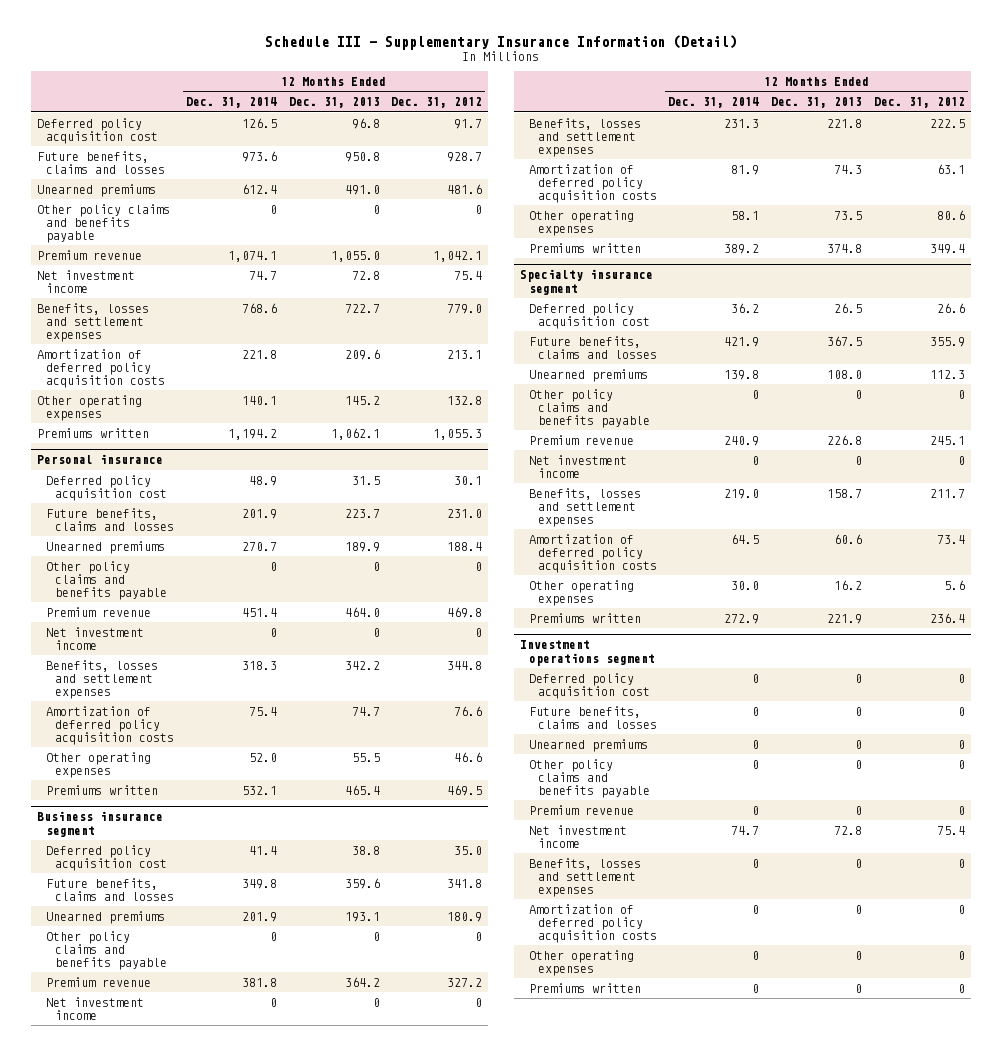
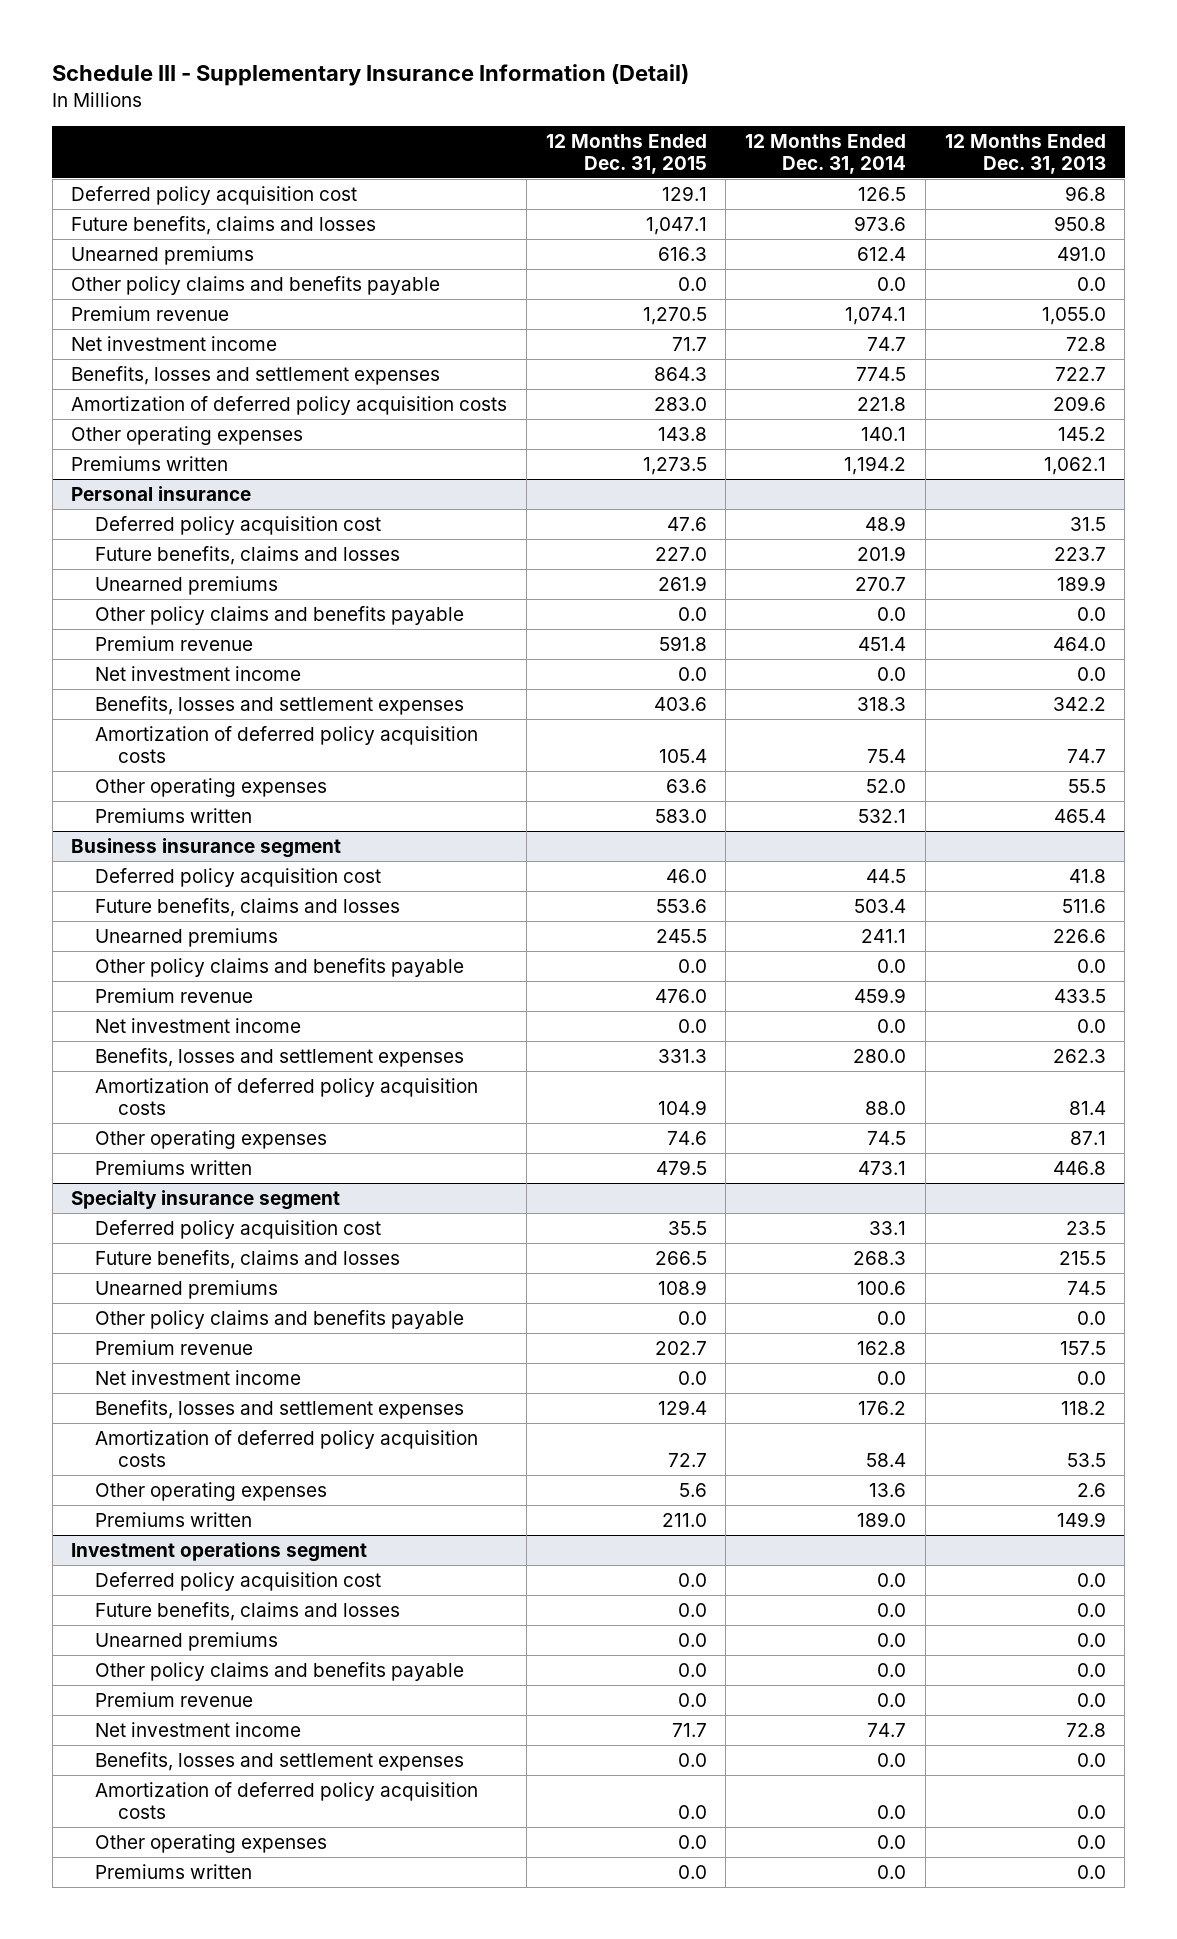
[391,97,483,109] Dec. 31, 2012 -> none
none -> [545,133,707,174] 12 Months Ended Dec. 31, 2015
[269,204,277,214] 0 -> [877,276,907,291] 0.0
[372,204,380,214] 0 -> [1076,276,1106,291] 0.0
[241,302,277,313] 768.6 -> [856,366,907,381] 774.5
[269,561,277,571] 0 -> [877,606,907,621] 0.0
[372,561,380,571] 0 -> [1076,606,1106,621] 0.0
[269,627,277,637] 0 -> [877,666,907,681] 0.0
[372,627,380,637] 0 -> [1076,666,1106,681] 0.0
[248,845,277,855] 41.4 -> [866,868,907,883] 44.5
[351,845,380,855] 38.8 -> [1068,868,1106,883] 41.8
[241,878,277,889] 349.8 -> [854,898,907,913] 503.4
[344,877,380,889] 359.6 -> [1061,898,1106,913] 511.6
[241,911,277,922] 201.9 -> [861,928,907,943] 241.1
[344,911,380,922] 193.1 -> [1052,928,1106,943] 226.6
[269,931,277,941] 0 -> [877,958,907,973] 0.0
[372,931,380,941] 0 -> [1076,958,1106,973] 0.0
[241,977,277,987] 381.8 -> [854,987,907,1003] 459.9
[344,976,380,987] 364.2 -> [1053,988,1106,1003] 433.5
[269,997,277,1007] 0 -> [877,1018,907,1033] 0.0
[372,997,380,1007] 0 -> [1076,1018,1106,1033] 0.0
[724,118,760,128] 231.3 -> [853,1048,907,1063] 280.0
[827,118,863,128] 221.8 -> [1052,1048,1106,1063] 262.3
[731,164,760,175] 81.9 -> [865,1100,907,1115] 88.0
[834,164,863,174] 74.3 -> [1068,1100,1106,1115] 81.4
[731,210,760,220] 58.1 -> [867,1130,907,1145] 74.5
[834,210,863,220] 73.5 -> [1069,1130,1106,1145] 87.1
[724,243,760,254] 389.2 -> [858,1160,907,1175] 473.1
[827,243,863,253] 374.8 -> [1052,1160,1106,1175] 446.8
[731,302,760,313] 36.2 -> [869,1220,907,1235] 33.1
[834,302,863,313] 26.5 -> [1065,1220,1106,1235] 23.5
[724,336,760,347] 421.9 -> [853,1250,907,1265] 268.3
[827,335,863,346] 367.5 -> [1058,1250,1106,1265] 215.5
[724,369,760,380] 139.8 -> [857,1280,907,1295] 100.6
[827,369,863,379] 108.0 -> [1066,1280,1106,1295] 74.5
[752,389,760,399] 0 -> [877,1310,907,1325] 0.0
[855,389,863,399] 0 -> [1076,1310,1106,1325] 0.0
[724,435,760,446] 240.9 -> [857,1340,907,1355] 162.8
[827,434,863,445] 226.8 -> [1059,1340,1106,1355] 157.5
[752,455,760,465] 0 -> [877,1370,907,1385] 0.0
[855,455,863,465] 0 -> [1076,1370,1106,1385] 0.0
[724,488,760,499] 219.0 -> [858,1400,907,1415] 176.2
[827,488,863,498] 158.7 -> [1060,1400,1106,1415] 118.2
[731,533,760,544] 64.5 -> [866,1452,907,1467] 58.4
[834,533,863,544] 60.6 -> [1066,1452,1106,1467] 53.5
[731,580,760,590] 30.0 -> [869,1482,907,1497] 13.6
[834,579,863,590] 16.2 -> [1076,1482,1106,1497] 2.6
[724,613,760,624] 272.9 -> [857,1511,907,1527] 189.0
[827,613,863,624] 221.9 -> [1056,1511,1106,1527] 149.9
[752,673,760,683] 0 -> [877,1572,907,1587] 0.0
[855,673,863,683] 0 -> [1076,1572,1106,1587] 0.0
[752,706,760,716] 0 -> [877,1602,907,1617] 0.0
[855,706,863,716] 0 -> [1076,1602,1106,1617] 0.0
[752,739,760,749] 0 -> [877,1632,907,1647] 0.0
[855,739,863,749] 0 -> [1076,1632,1106,1647] 0.0
[752,759,760,769] 0 -> [877,1662,907,1677] 0.0
[855,759,863,769] 0 -> [1076,1662,1106,1677] 0.0
[752,805,760,815] 0 -> [877,1692,907,1707] 0.0
[855,805,863,815] 0 -> [1076,1692,1106,1707] 0.0
[752,858,760,868] 0 -> [877,1752,907,1767] 0.0
[855,858,863,868] 0 -> [1076,1752,1106,1767] 0.0
[752,904,760,914] 0 -> [877,1804,907,1819] 0.0
[855,904,863,914] 0 -> [1076,1804,1106,1819] 0.0
[752,950,760,960] 0 -> [877,1834,907,1849] 0.0
[855,950,863,960] 0 -> [1076,1834,1106,1849] 0.0
[752,983,760,993] 0 -> [877,1864,907,1879] 0.0
[855,983,863,993] 0 -> [1076,1864,1106,1879] 0.0

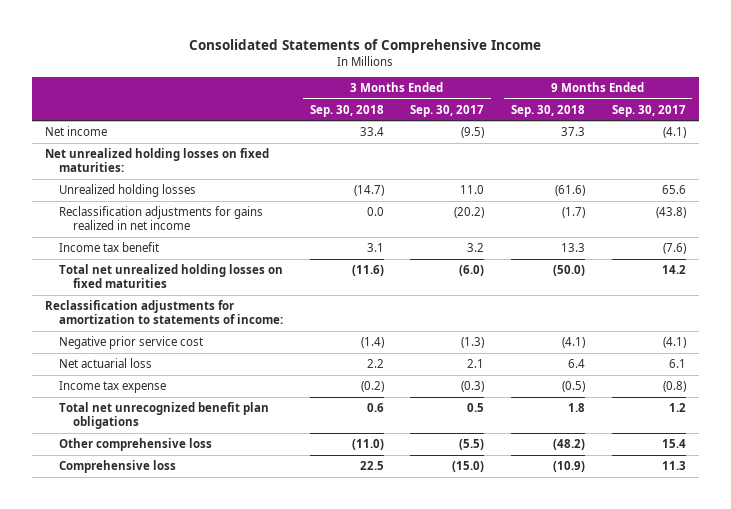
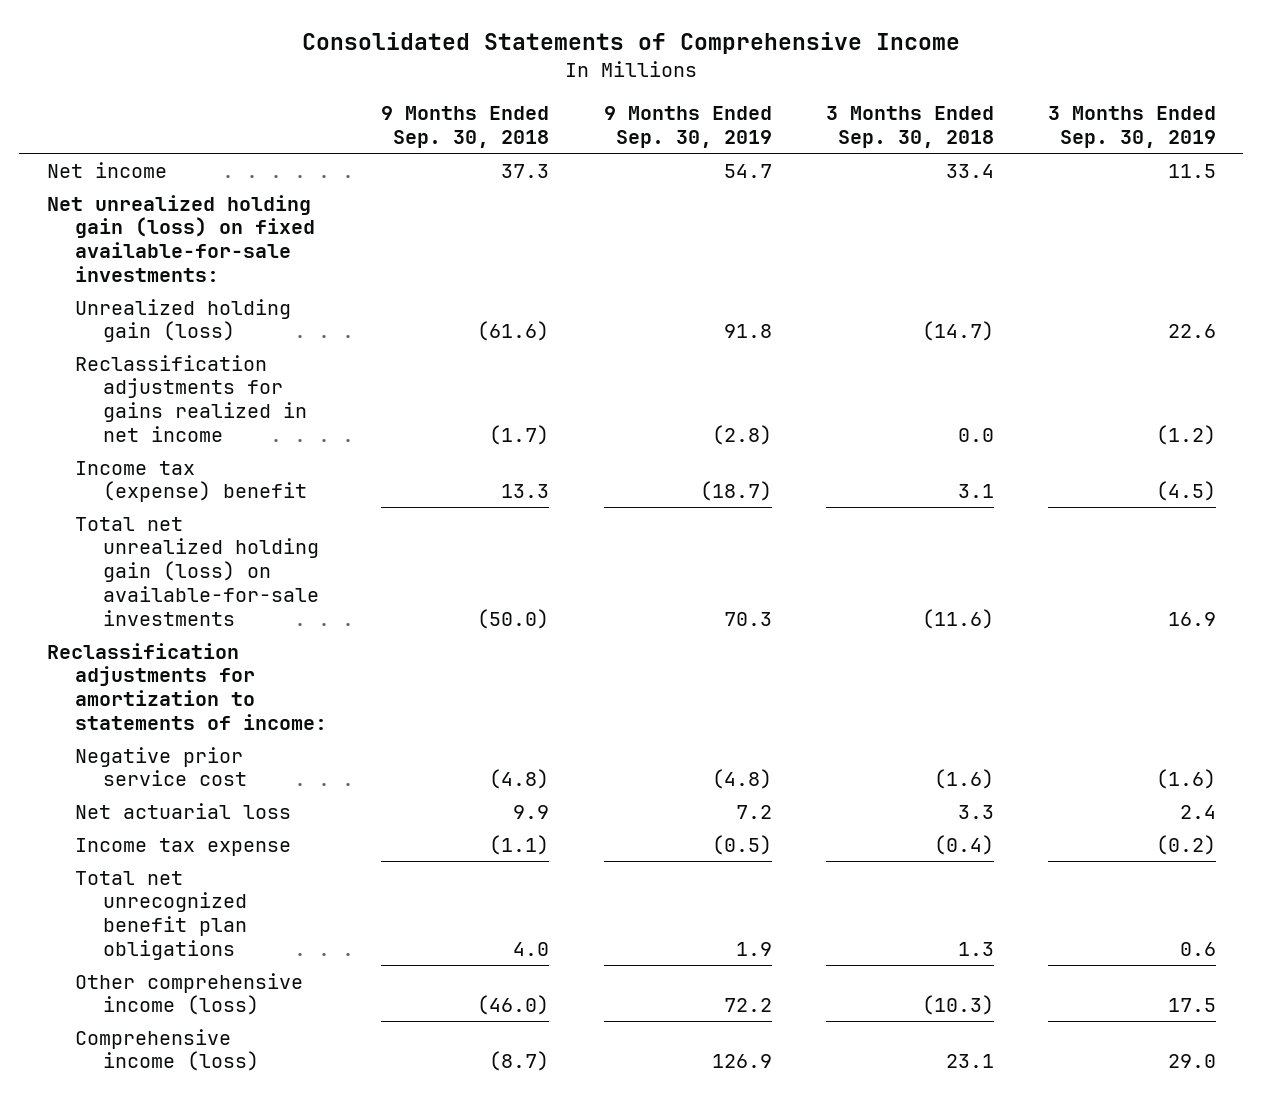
[410,104,485,117] Sep. 30, 2017 -> none
[611,104,686,117] Sep. 30, 2017 -> none
none -> [603,106,772,148] 9 Months Ended Sep. 30, 2019
none -> [1048,106,1217,148] 3 Months Ended Sep. 30, 2019
[44,148,269,173] Net unrealized holding losses on fixed maturities: -> [46,194,315,282] Net unrealized holding gain (loss) on fixed available-for-sale investments:
[59,184,197,198] Unrealized holding losses -> [74,298,291,343] Unrealized holding gain (loss)
[59,242,160,253] Income tax benefit -> [74,460,308,503] Income tax (expense) benefit
[59,264,284,289] Total net unrealized holding losses on fixed maturities -> [74,516,320,626] Total net unrealized holding gain (loss) on available-for-sale investments
[360,337,384,349] (1.4) -> [933,769,994,790] (1.6)
[562,337,586,349] (4.1) -> [489,769,550,790] (4.8)
[366,359,384,369] 2.2 -> [957,804,994,819] 3.3
[568,359,586,369] 6.4 -> [513,804,550,819] 9.9
[360,381,384,393] (0.2) -> [933,834,994,855] (0.4)
[562,381,586,393] (0.5) -> [489,834,550,855] (1.1)
[366,403,384,413] 0.6 -> [957,941,994,956] 1.3
[568,403,586,413] 1.8 -> [513,941,550,956] 4.0
[59,438,213,452] Other comprehensive loss -> [74,972,303,1016] Other comprehensive income (loss)
[351,439,384,451] (11.0) -> [921,995,994,1016] (10.3)
[553,439,586,451] (48.2) -> [477,995,550,1016] (46.0)
[59,460,177,474] Comprehensive loss -> [74,1028,260,1072] Comprehensive income (loss)
[359,461,384,471] 22.5 -> [945,1054,994,1069] 23.1
[553,461,586,473] (10.9) -> [489,1051,550,1072] (8.7)

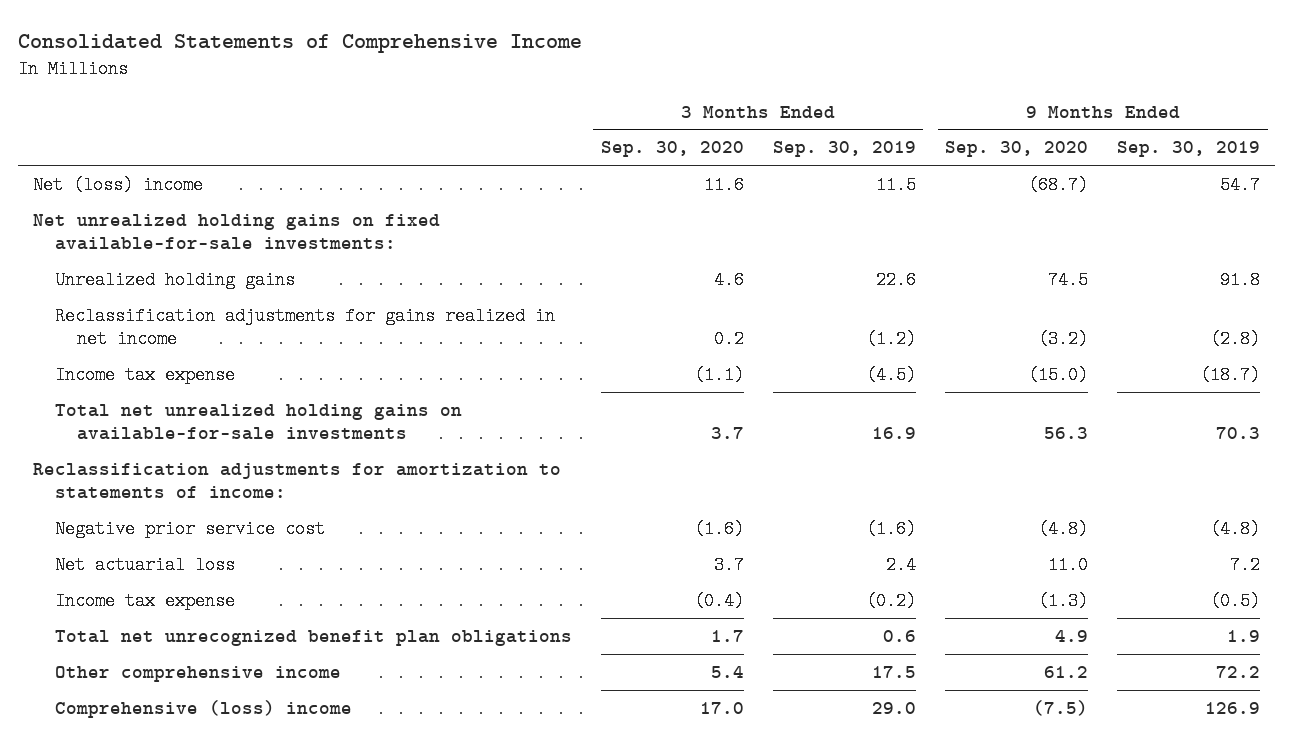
[381,106,550,148] 9 Months Ended Sep. 30, 2018 -> none
[825,106,994,148] 3 Months Ended Sep. 30, 2018 -> none
none -> [600,141,744,158] Sep. 30, 2020
none -> [945,141,1089,158] Sep. 30, 2020
[46,161,167,178] Net income -> [32,175,203,194] Net (loss) income
[46,194,315,282] Net unrealized holding gain (loss) on fixed available-for-sale investments: -> [32,213,440,251] Net unrealized holding gains on fixed available-for-sale investments:
[74,298,291,343] Unrealized holding gain (loss) -> [54,270,295,289] Unrealized holding gains
[74,460,308,503] Income tax (expense) benefit -> [54,365,235,384] Income tax expense
[74,516,320,626] Total net unrealized holding gain (loss) on available-for-sale investments -> [54,403,462,441] Total net unrealized holding gains on available-for-sale investments
[74,972,303,1016] Other comprehensive income (loss) -> [54,665,341,682] Other comprehensive income
[74,1028,260,1072] Comprehensive income (loss) -> [54,699,352,718] Comprehensive (loss) income

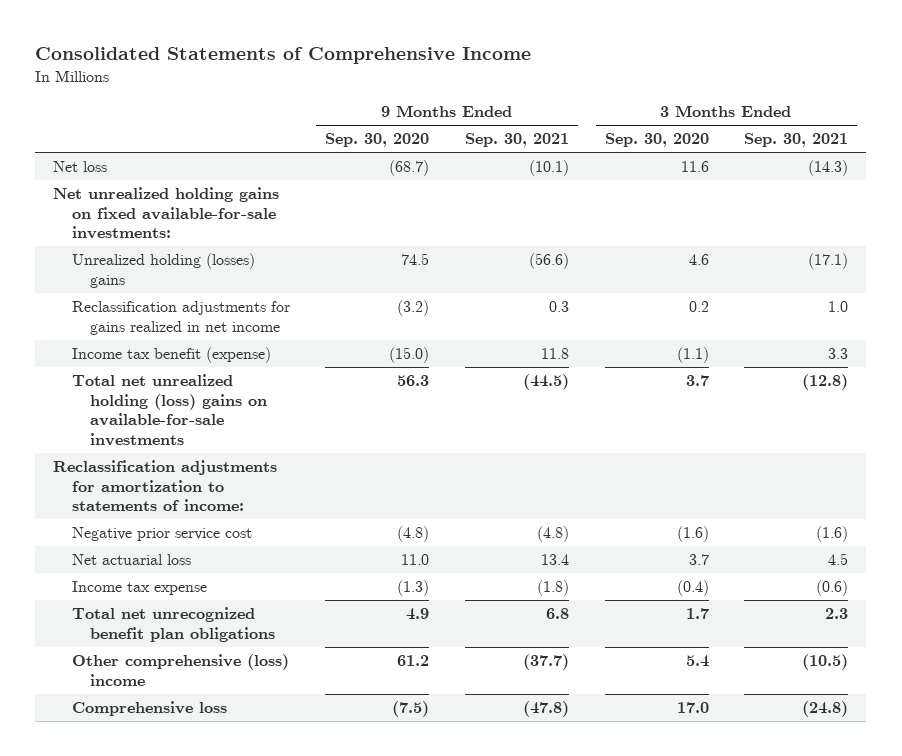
[773,141,917,158] Sep. 30, 2019 -> none
[1117,141,1261,158] Sep. 30, 2019 -> none
none -> [464,133,569,148] Sep. 30, 2021
none -> [744,133,849,148] Sep. 30, 2021
[32,175,203,194] Net (loss) income -> [53,161,108,173] Net loss
[54,270,295,289] Unrealized holding gains -> [71,253,255,288] Unrealized holding (losses) gains
[54,365,235,384] Income tax expense -> [71,347,271,364] Income tax benefit (expense)
[54,403,462,441] Total net unrealized holding gains on available-for-sale investments -> [71,374,267,446] Total net unrealized holding (loss) gains on available-for-sale investments
[54,665,341,682] Other comprehensive income -> [71,654,289,686] Other comprehensive (loss) income
[54,699,352,718] Comprehensive (loss) income -> [71,701,227,717] Comprehensive loss

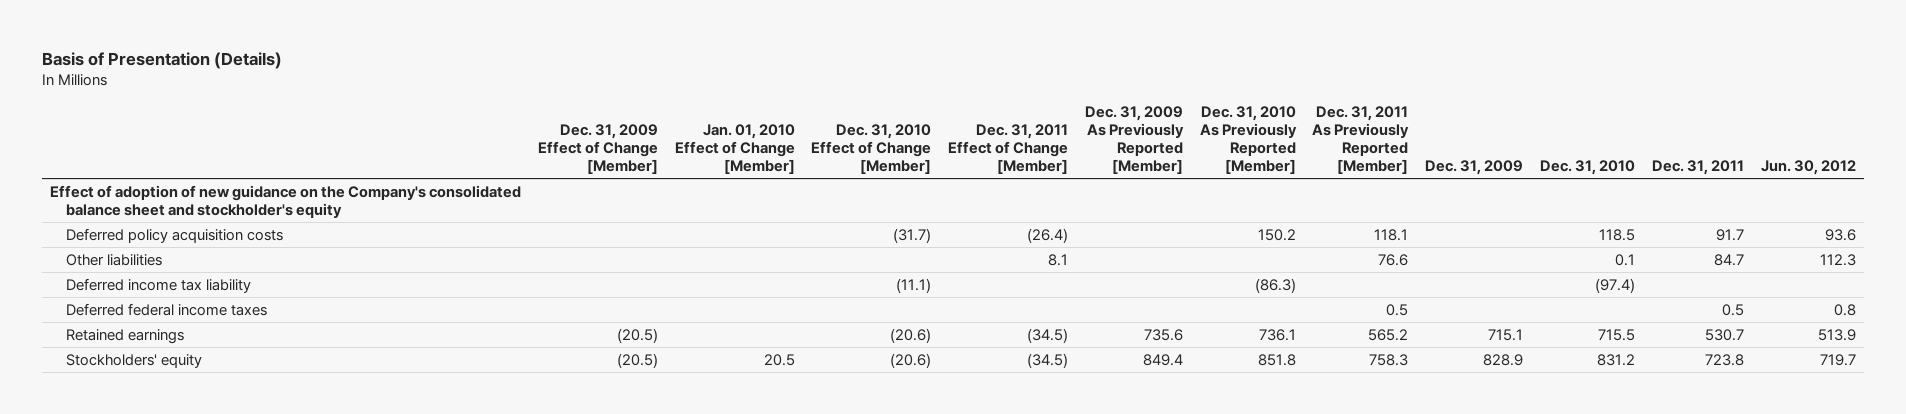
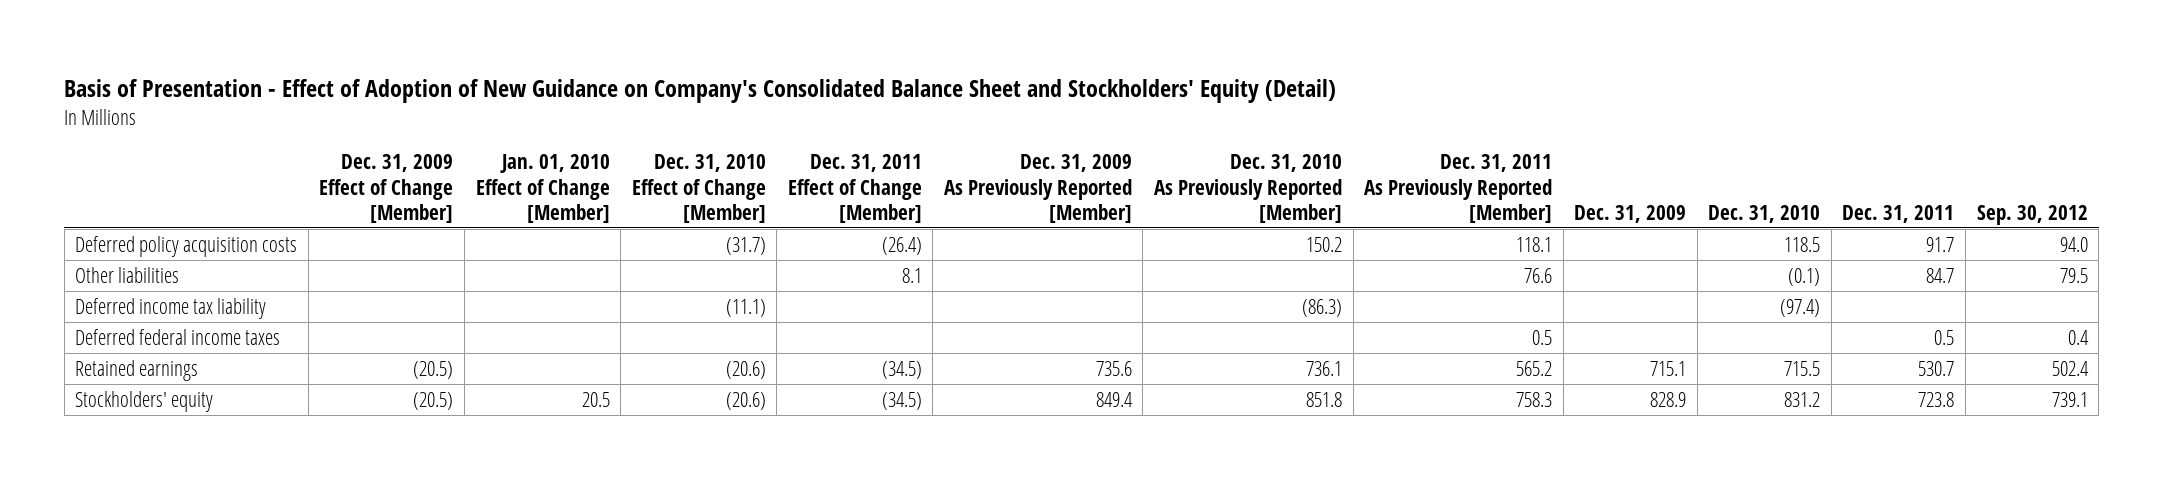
[41,51,282,69] Basis of Presentation (Details) -> [64,78,1337,103] Basis of Presentation - Effect of Adoption of New Guidance on Company's Consolidated Balance Sheet and Stockholders' Equity (Detail)
[1760,159,1856,175] Jun. 30, 2012 -> none
none -> [1976,204,2088,225] Sep. 30, 2012
[50,184,522,218] Effect of adoption of new guidance on the Company's consolidated balance sheet and stockholder's equity -> none
[1615,253,1636,266] 0.1 -> [1788,268,1821,287] (0.1)

